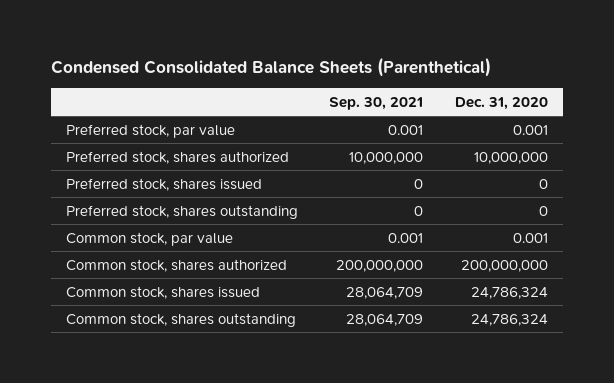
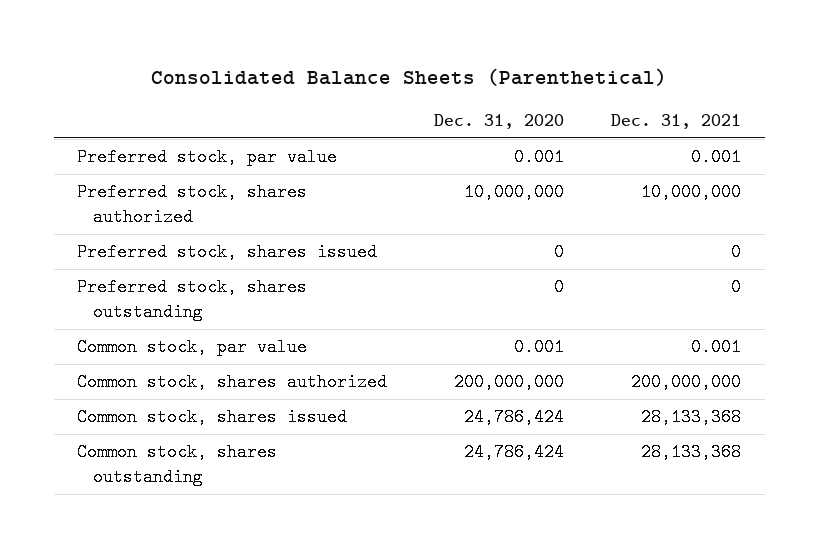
[50,57,491,78] Condensed Consolidated Balance Sheets (Parenthetical) -> [151,67,668,86] Consolidated Balance Sheets (Parenthetical)
[329,96,424,110] Sep. 30, 2021 -> none
none -> [611,113,742,129] Dec. 31, 2021
[470,286,548,299] 24,786,324 -> [464,408,565,427] 24,786,424
[470,313,548,326] 24,786,324 -> [464,443,565,462] 24,786,424

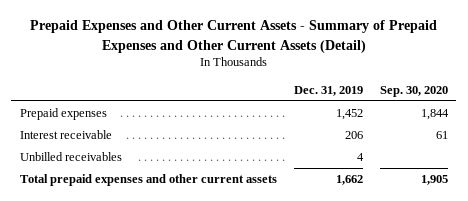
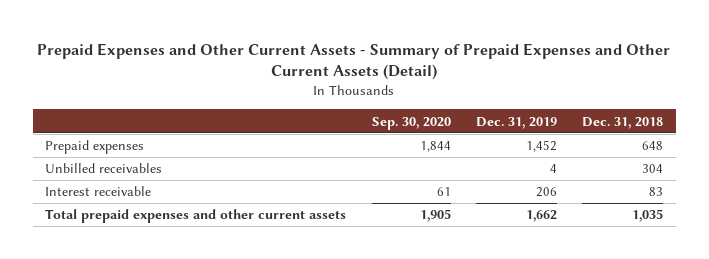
none -> [582,116,664,129] Dec. 31, 2018
[19,130,112,140] Interest receivable -> [45,186,152,197] Interest receivable

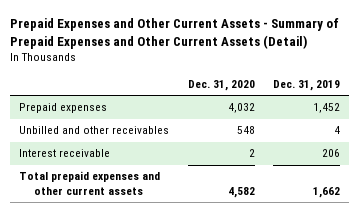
[371,116,451,130] Sep. 30, 2020 -> none
[582,116,664,129] Dec. 31, 2018 -> none
none -> [187,79,255,91] Dec. 31, 2020
[45,163,163,174] Unbilled receivables -> [19,126,170,135] Unbilled and other receivables

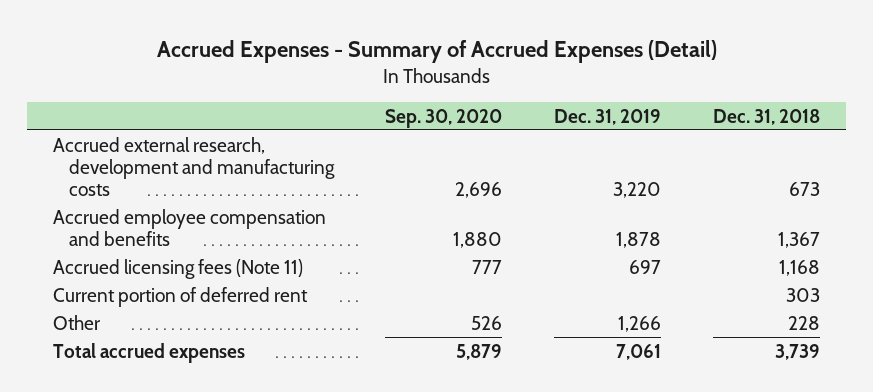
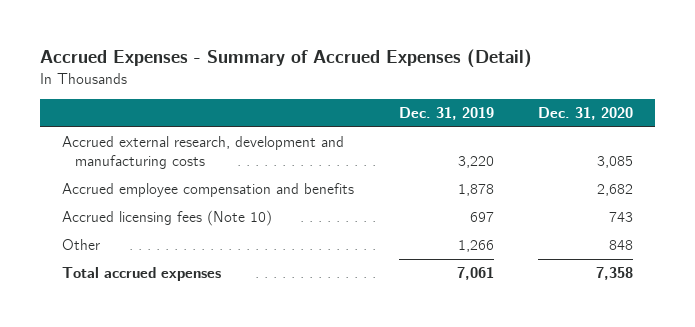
[385,108,503,128] Sep. 30, 2020 -> none
[712,108,820,125] Dec. 31, 2018 -> none
none -> [537,106,633,120] Dec. 31, 2020
[53,286,309,307] Current portion of deferred rent -> none
[53,258,304,279] Accrued licensing fees (Note 11) -> [62,210,273,227] Accrued licensing fees (Note 10)

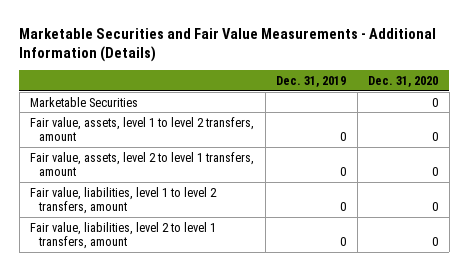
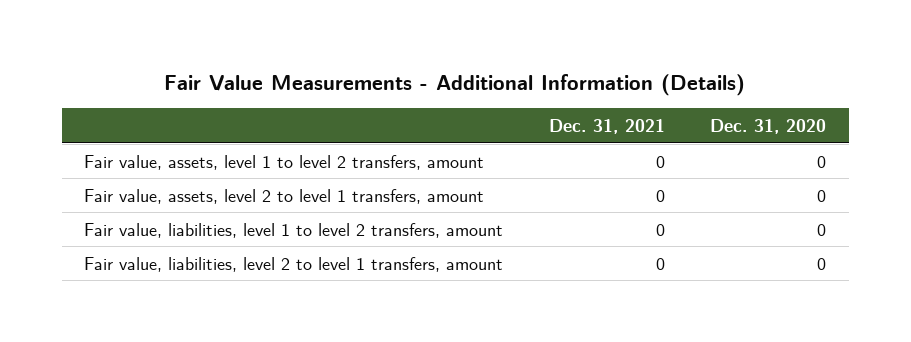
[19,27,437,63] Marketable Securities and Fair Value Measurements - Additional Information (Details) -> [164,74,746,97] Fair Value Measurements - Additional Information (Details)
[276,76,347,88] Dec. 31, 2019 -> none
none -> [548,118,665,134] Dec. 31, 2021
[30,96,139,107] Marketable Securities -> none

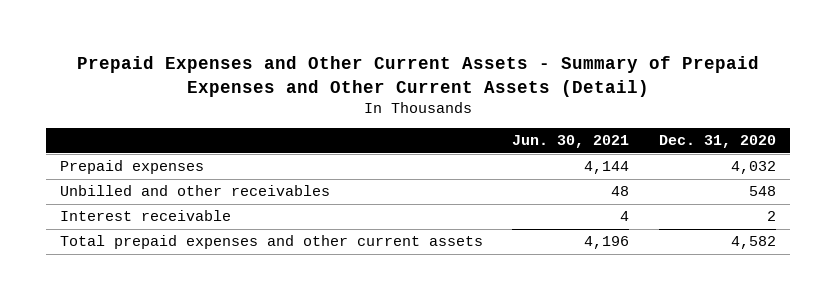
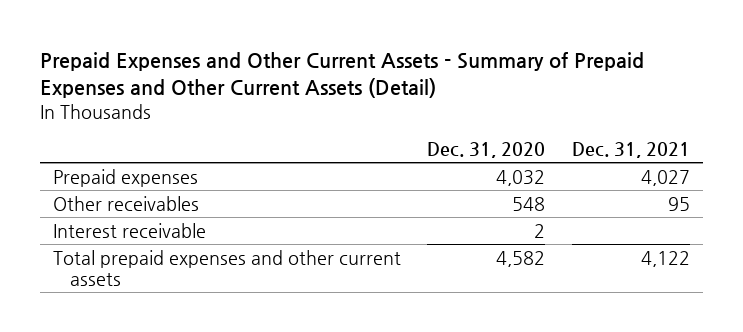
[512,135,630,149] Jun. 30, 2021 -> none
none -> [571,141,690,158] Dec. 31, 2021
[60,185,331,197] Unbilled and other receivables -> [53,195,200,211] Other receivables

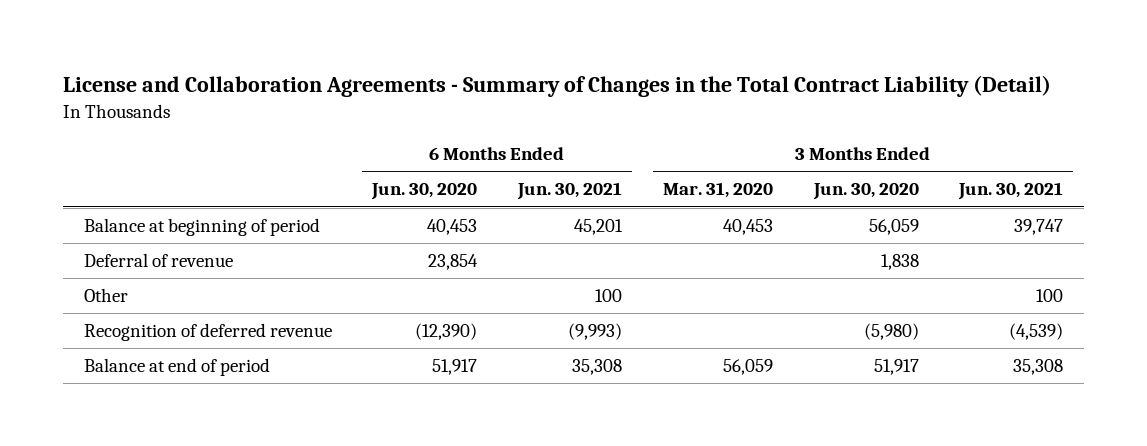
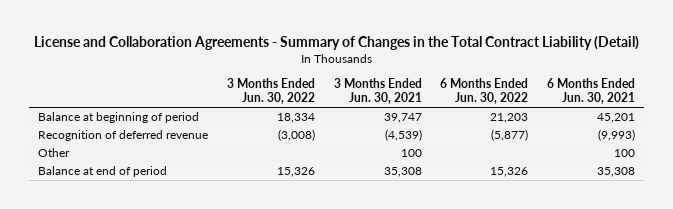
[371,183,478,201] Jun. 30, 2020 -> none
[662,182,773,199] Mar. 31, 2020 -> none
[812,183,919,201] Jun. 30, 2020 -> none
none -> [226,77,315,105] 3 Months Ended Jun. 30, 2022
none -> [440,77,529,105] 6 Months Ended Jun. 30, 2022
[83,252,233,267] Deferral of revenue -> none
[83,287,128,302] Other -> [38,148,71,158] Other

